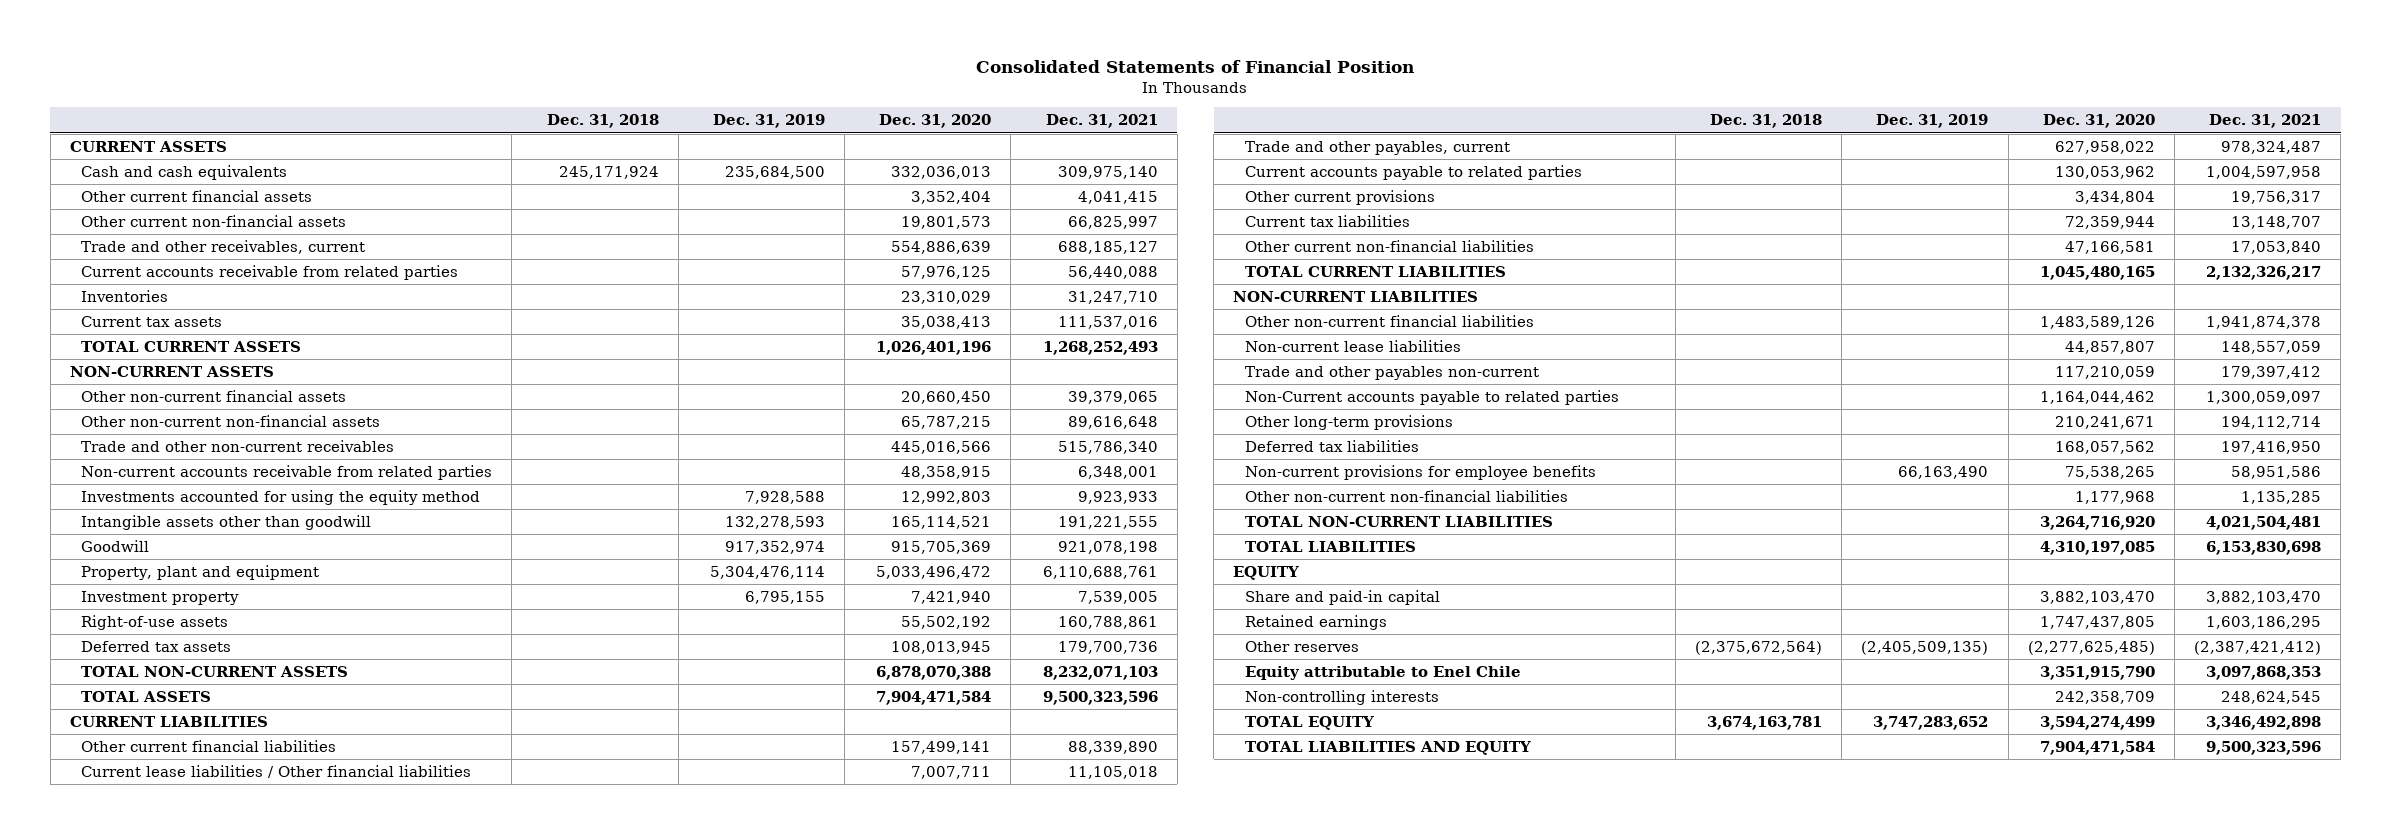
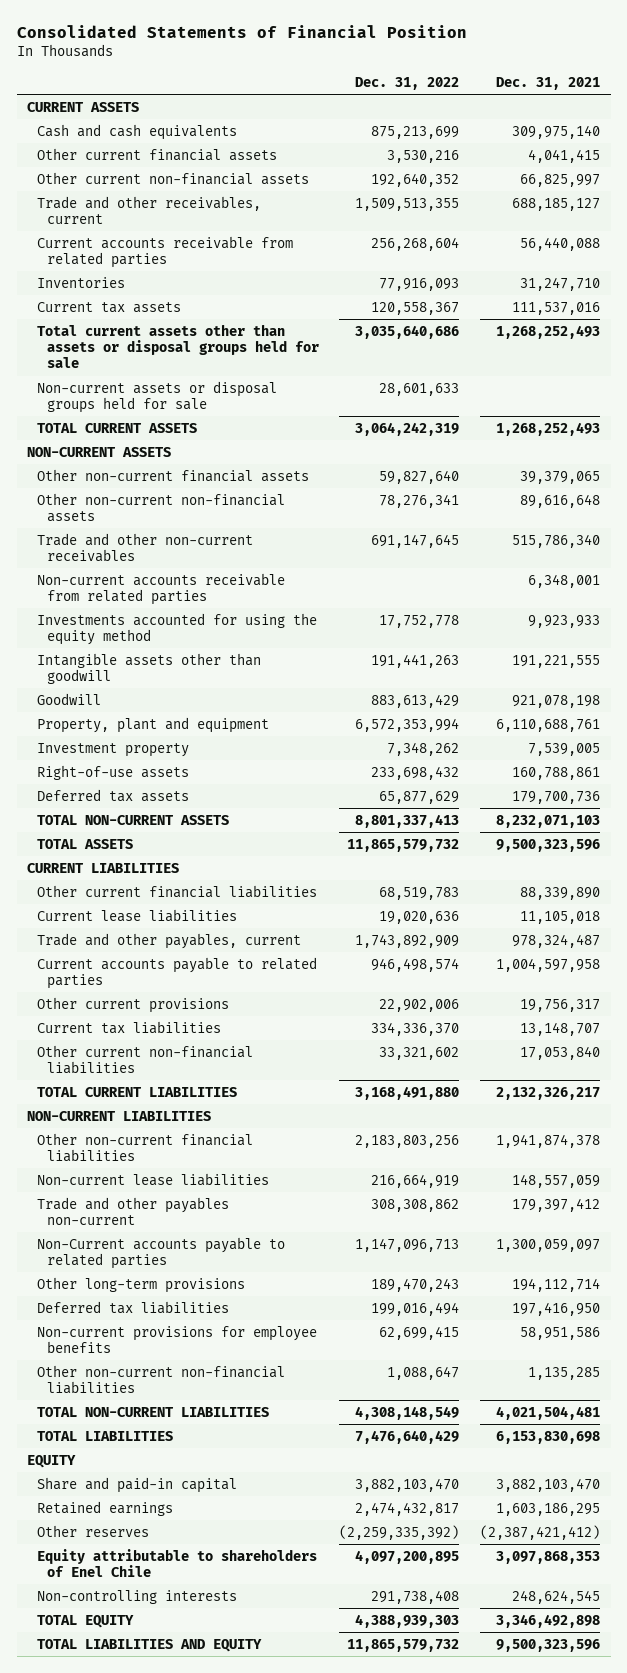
[546,114,659,129] Dec. 31, 2018 -> none
[712,114,825,129] Dec. 31, 2019 -> none
[879,114,992,129] Dec. 31, 2020 -> none
none -> [355,76,460,90] Dec. 31, 2022
none -> [36,323,319,369] Total current assets other than assets or disposal groups held for sale
none -> [36,380,277,414] Non-current assets or disposal groups held for sale
[81,765,472,779] Current lease liabilities / Other financial liabilities -> [36,908,237,922] Current lease liabilities
[1244,666,1521,681] Equity attributable to Enel Chile -> [36,1548,317,1578] Equity attributable to shareholders of Enel Chile

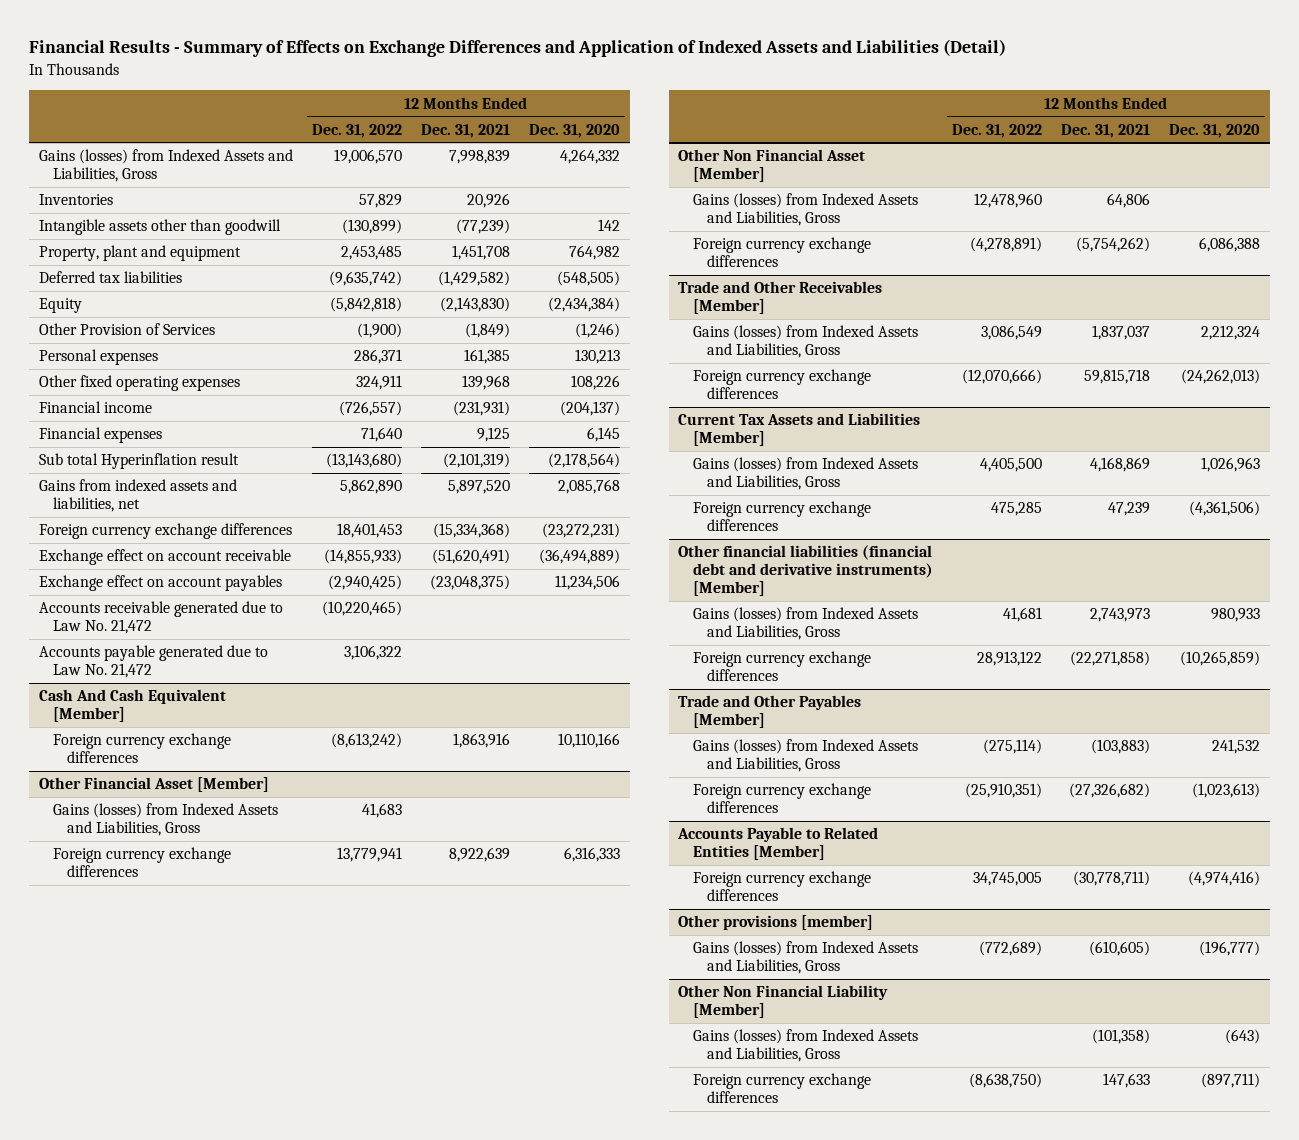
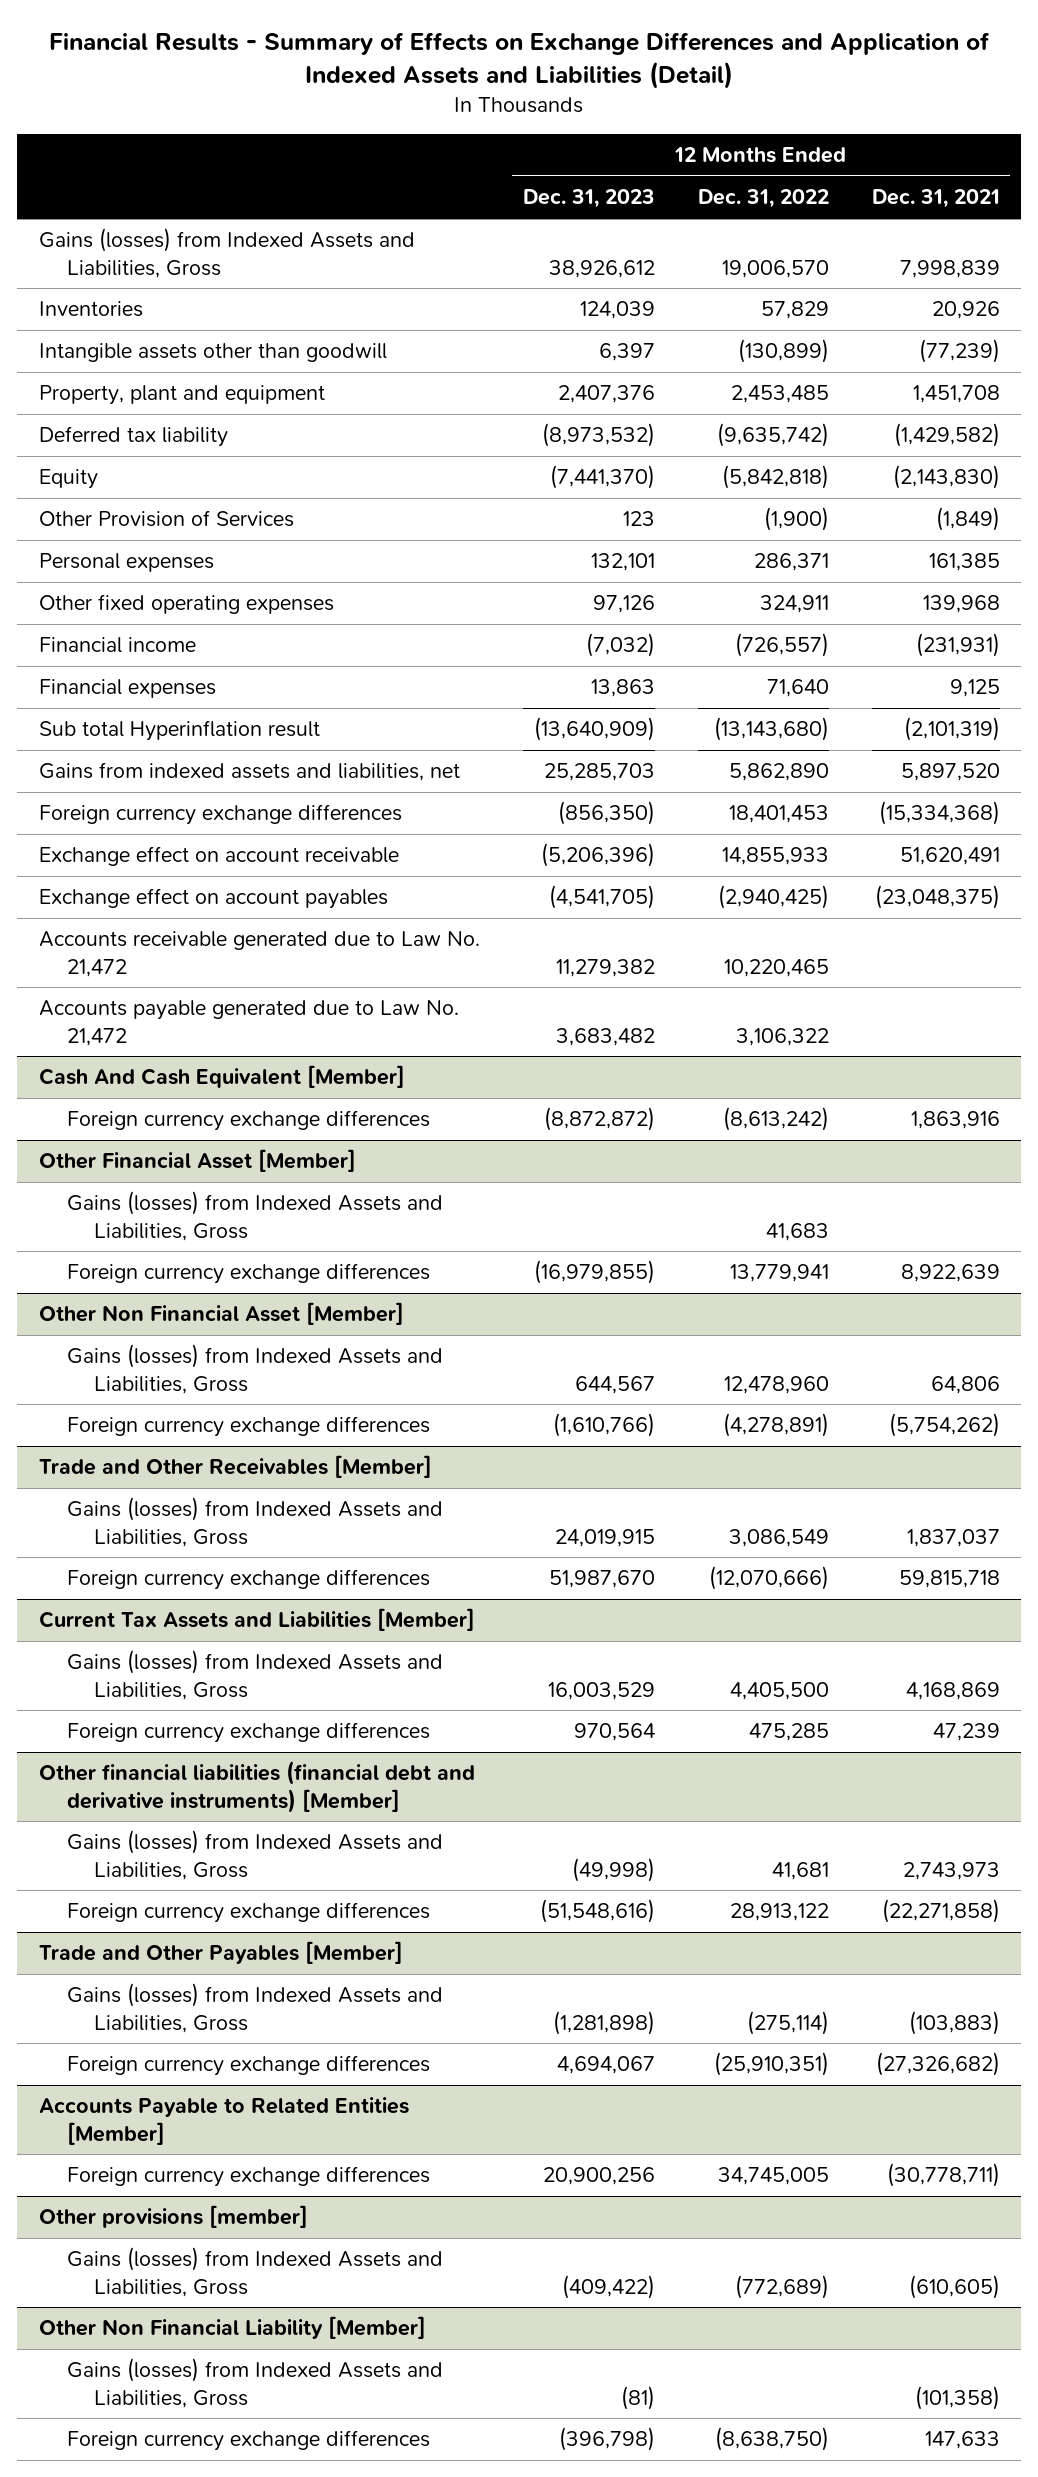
[529,123,621,138] Dec. 31, 2020 -> none
none -> [522,189,655,209] Dec. 31, 2023
[38,271,182,284] Deferred tax liabilities -> [38,426,228,448] Deferred tax liability
[323,549,402,565] (14,855,933) -> [721,847,829,866] 14,855,933
[432,549,511,565] (51,620,491) -> [899,847,1000,866] 51,620,491
[321,601,402,617] (10,220,465) -> [723,958,829,977] 10,220,465

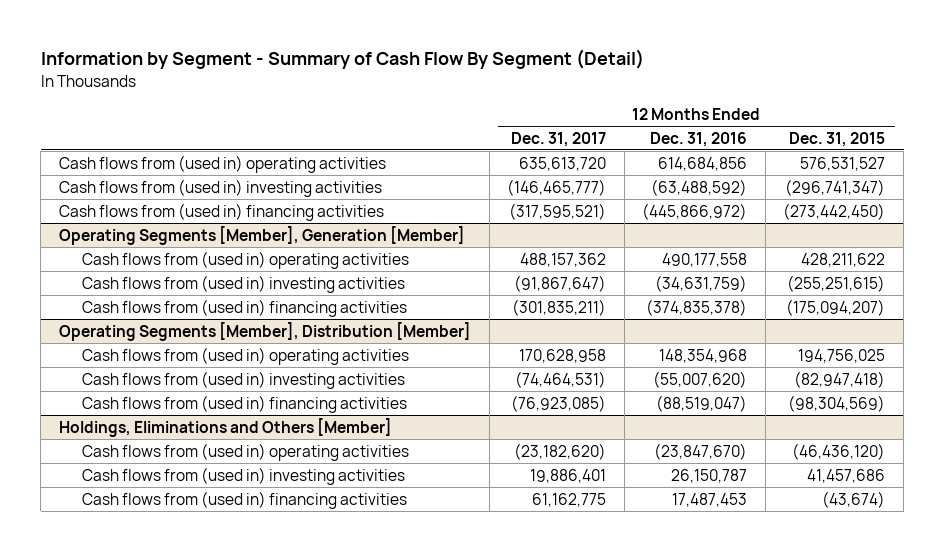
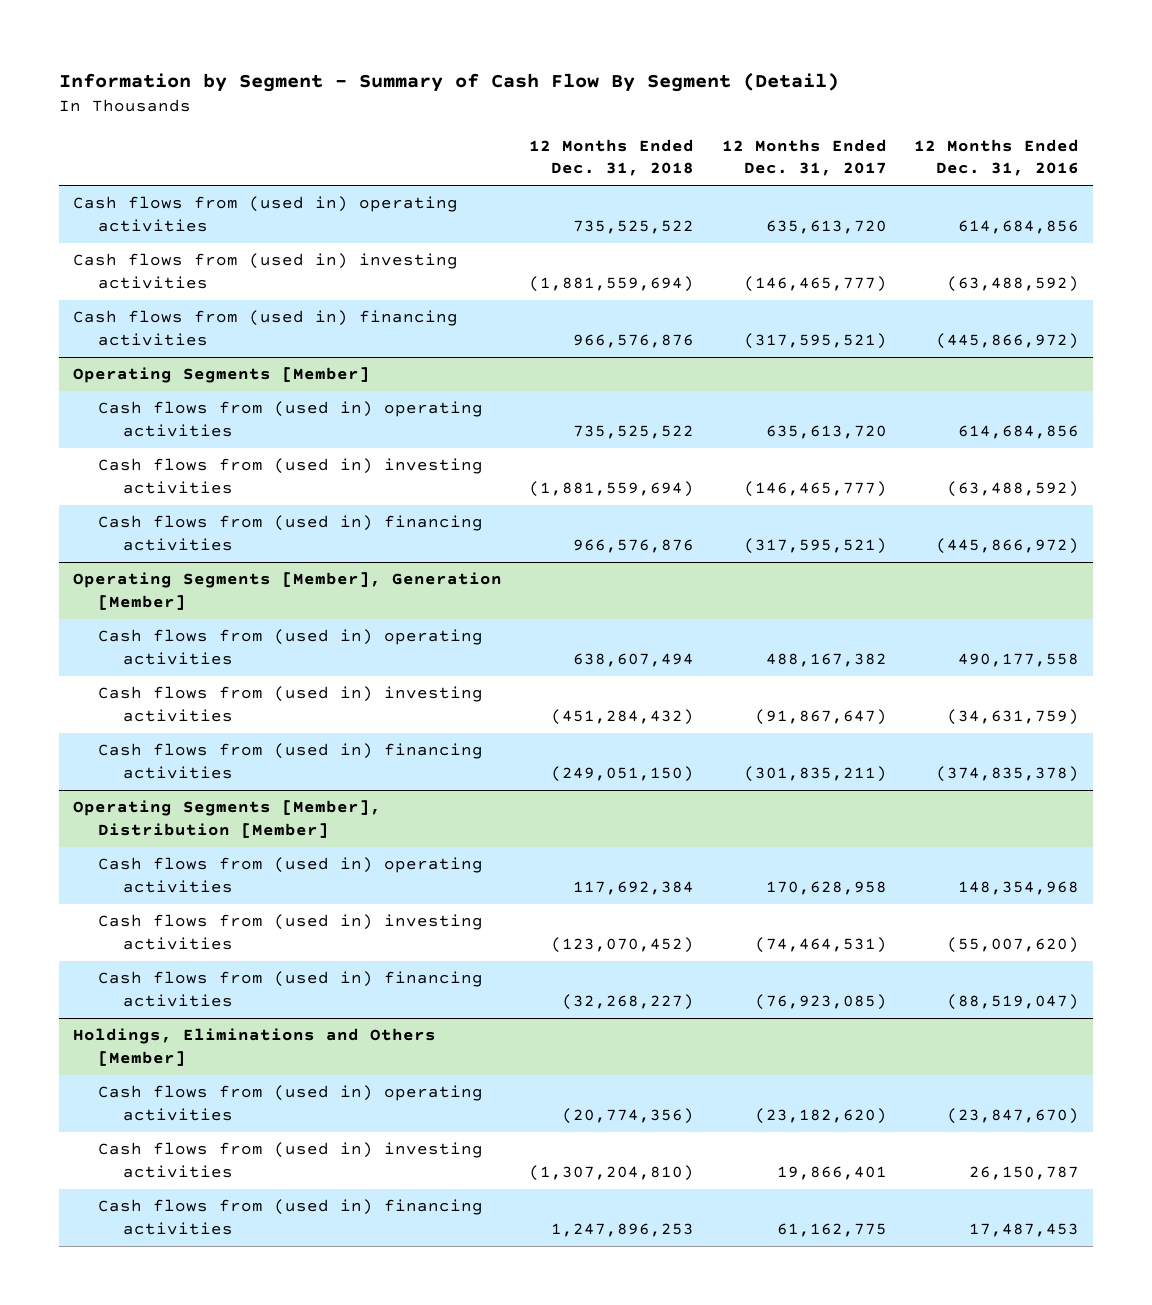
[789,131,886,147] Dec. 31, 2015 -> none
none -> [529,138,695,177] 12 Months Ended Dec. 31, 2018
none -> [72,367,370,384] Operating Segments [Member]
none -> [97,401,483,437] Cash flows from (used in) operating activities
none -> [97,458,483,494] Cash flows from (used in) investing activities
none -> [97,515,483,551] Cash flows from (used in) financing activities
[520,252,607,267] 488,157,362 -> [765,652,887,667] 488,167,382
[530,468,607,483] 19,886,401 -> [776,1165,887,1180] 19,866,401

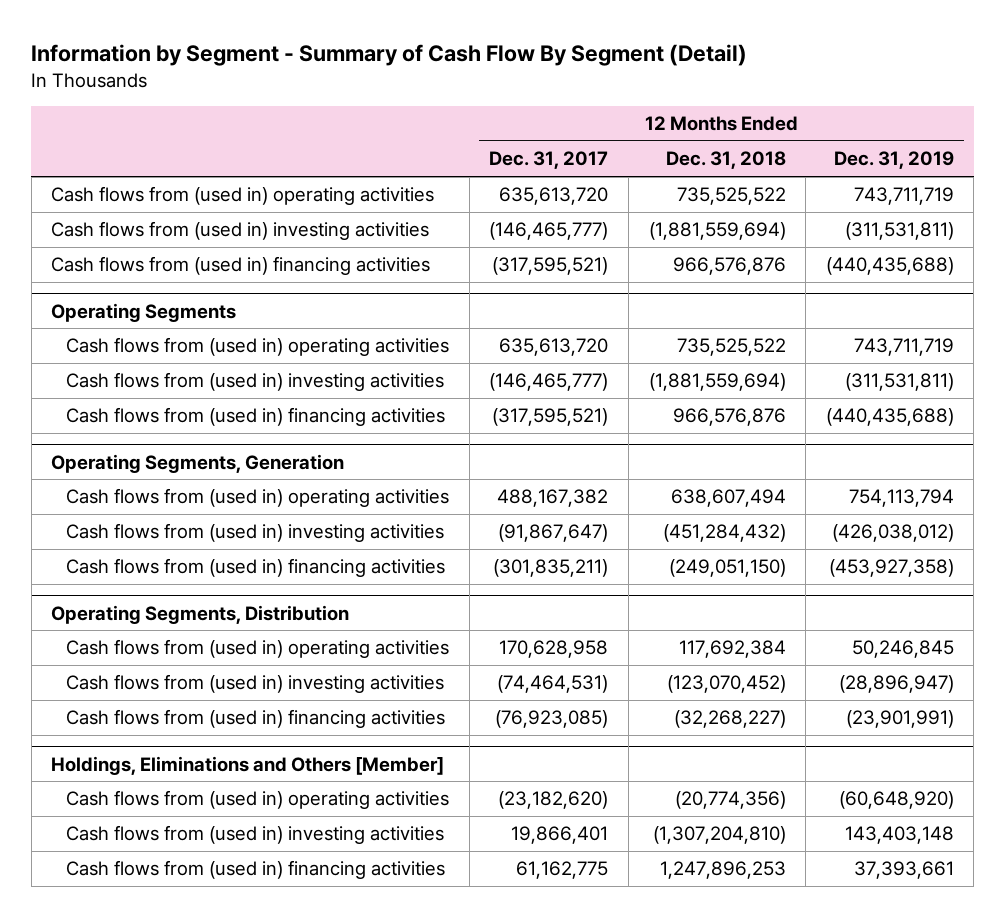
[914,138,1080,177] 12 Months Ended Dec. 31, 2016 -> none
none -> [833,151,954,170] Dec. 31, 2019
[72,367,370,384] Operating Segments [Member] -> [51,302,237,322] Operating Segments
[72,572,502,610] Operating Segments [Member], Generation [Member] -> [51,453,345,473] Operating Segments, Generation
[72,800,381,838] Operating Segments [Member], Distribution [Member] -> [51,604,350,624] Operating Segments, Distribution

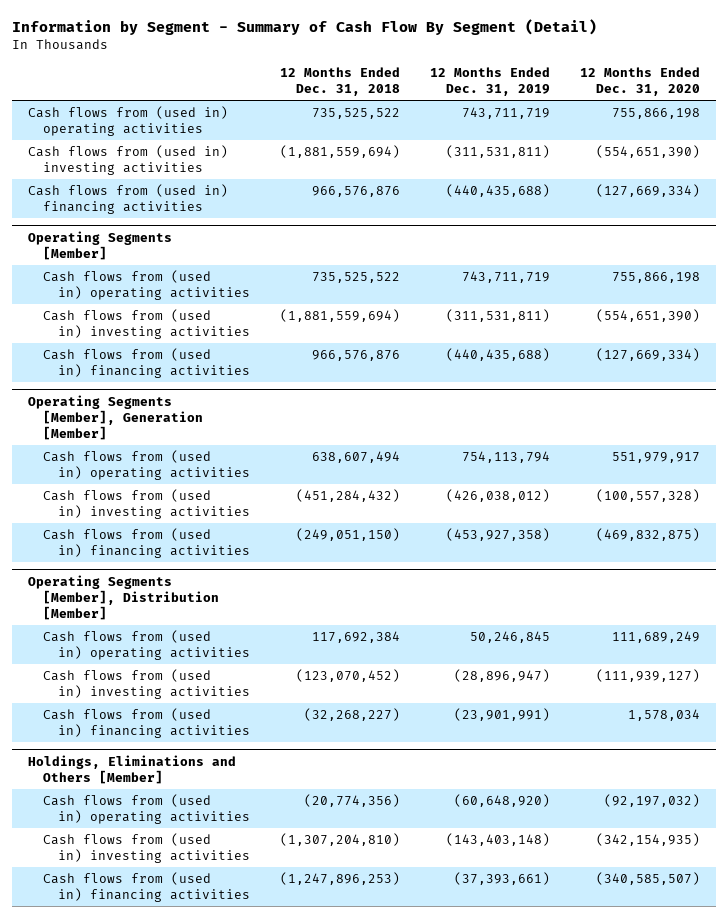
[489,151,609,170] Dec. 31, 2017 -> none
none -> [580,67,701,97] 12 Months Ended Dec. 31, 2020
[51,302,237,322] Operating Segments -> [27,230,172,260] Operating Segments [Member]
[51,453,345,473] Operating Segments, Generation -> [27,394,203,440] Operating Segments [Member], Generation [Member]
[51,604,350,624] Operating Segments, Distribution -> [27,574,219,620] Operating Segments [Member], Distribution [Member]
[844,826,954,845] 143,403,148 -> [446,832,551,846] (143,403,148)
[659,861,786,880] 1,247,896,253 -> [279,871,400,885] (1,247,896,253)
[853,861,954,880] 37,393,661 -> [454,871,551,885] (37,393,661)

